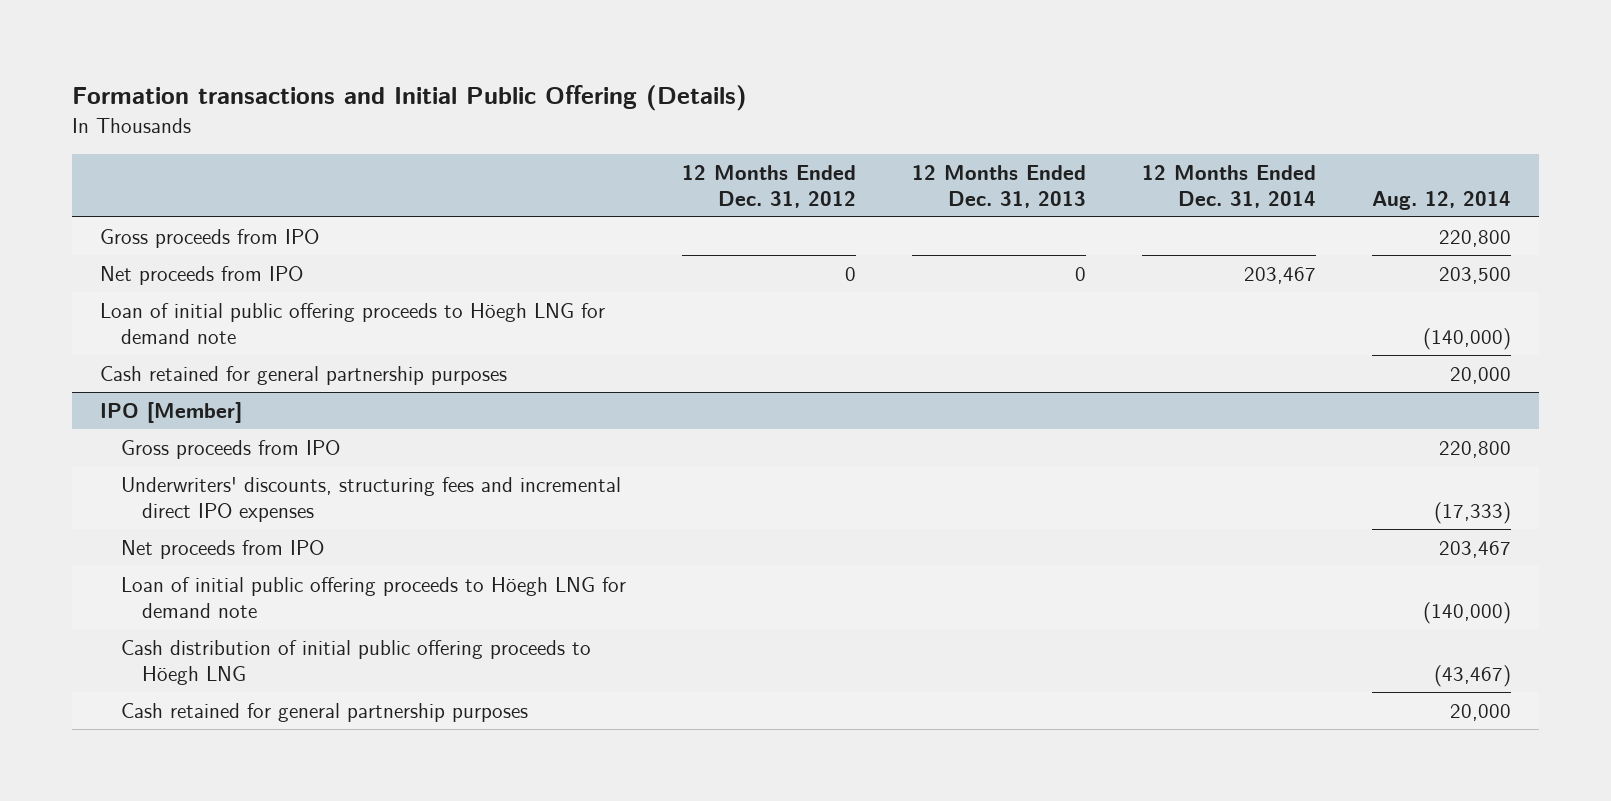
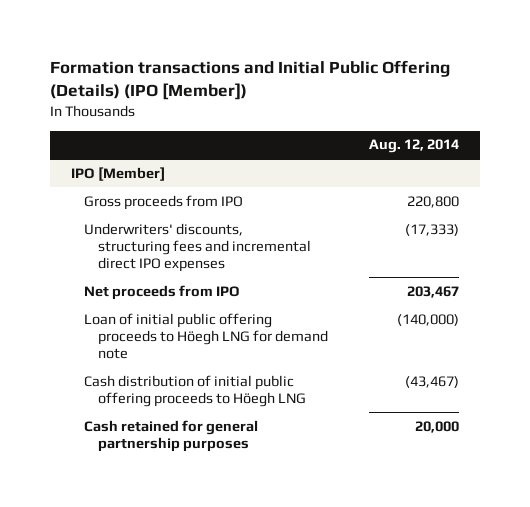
[71,85,747,112] Formation transactions and Initial Public Offering (Details) -> [50,60,451,101] Formation transactions and Initial Public Offering (Details) (IPO [Member])
[681,164,856,208] 12 Months Ended Dec. 31, 2012 -> none
[912,164,1087,208] 12 Months Ended Dec. 31, 2013 -> none
[1142,164,1317,208] 12 Months Ended Dec. 31, 2014 -> none
[99,228,319,248] Gross proceeds from IPO -> none
[99,265,303,285] Net proceeds from IPO -> none
[99,302,605,344] Loan of initial public offering proceeds to Höegh LNG for demand note -> none
[99,365,507,385] Cash retained for general partnership purposes -> none

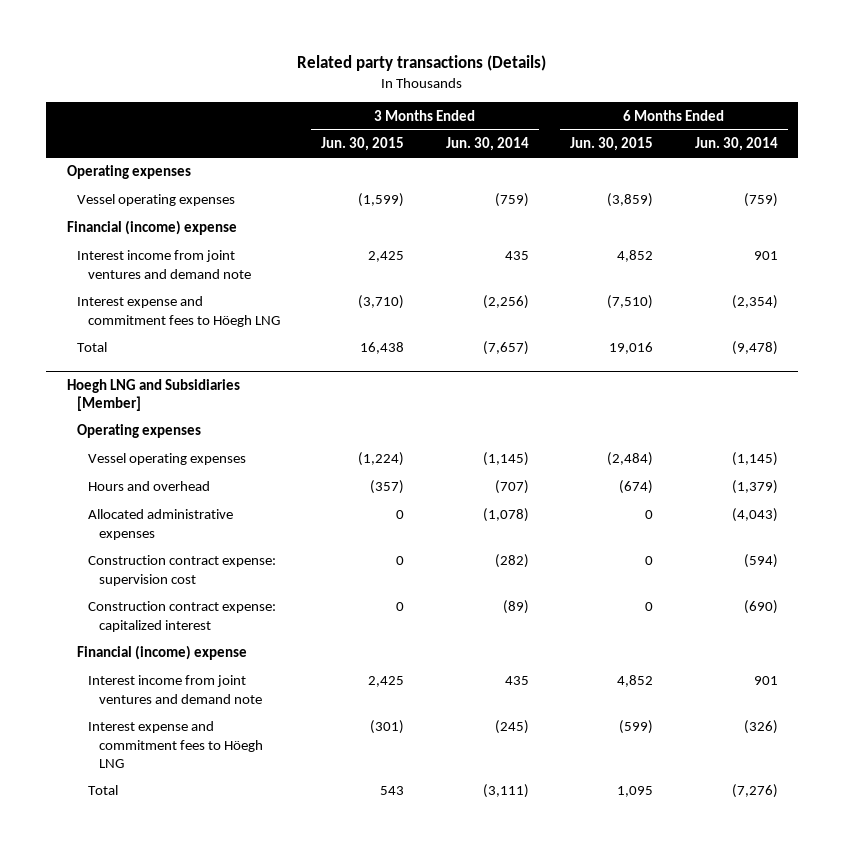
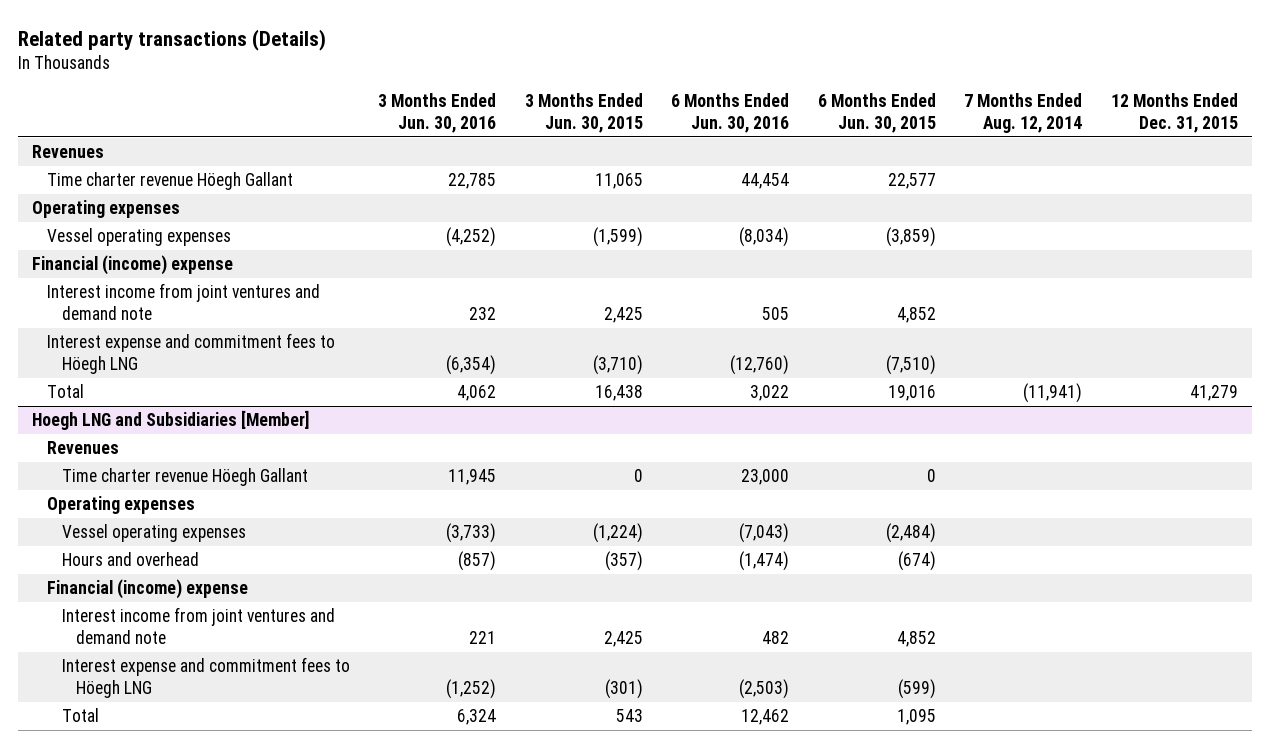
[445,137,529,152] Jun. 30, 2014 -> none
[694,137,778,152] Jun. 30, 2014 -> none
none -> [378,93,497,134] 3 Months Ended Jun. 30, 2016
none -> [671,93,790,134] 6 Months Ended Jun. 30, 2016
none -> [964,93,1083,134] 7 Months Ended Aug. 12, 2014
none -> [1110,93,1238,134] 12 Months Ended Dec. 31, 2015
none -> [32,145,105,159] Revenues
none -> [47,172,294,191] Time charter revenue Höegh Gallant
none -> [47,441,120,455] Revenues
none -> [61,468,308,487] Time charter revenue Höegh Gallant
[87,509,233,540] Allocated administrative expenses -> none
[87,555,276,586] Construction contract expense: supervision cost -> none
[87,601,276,632] Construction contract expense: capitalized interest -> none

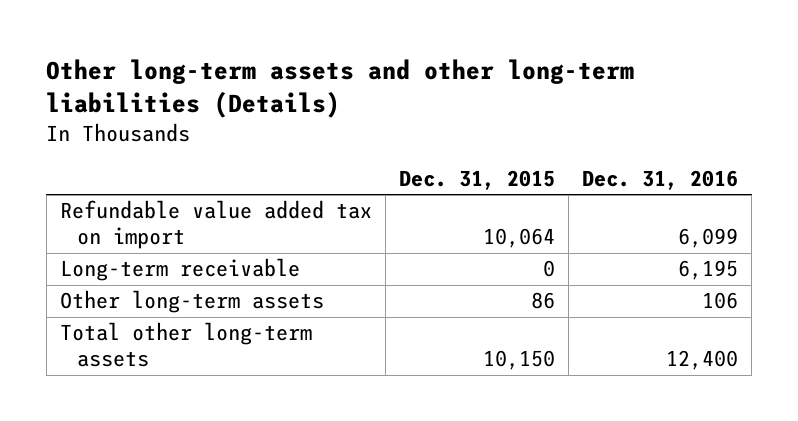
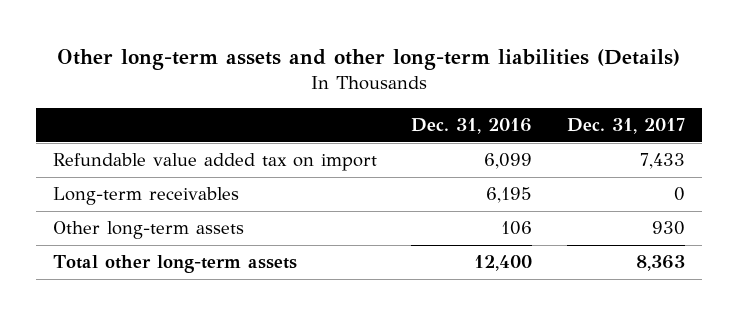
[399,169,556,190] Dec. 31, 2015 -> none
none -> [566,118,685,135] Dec. 31, 2017
[59,258,300,282] Long-term receivable -> [52,187,239,206] Long-term receivables

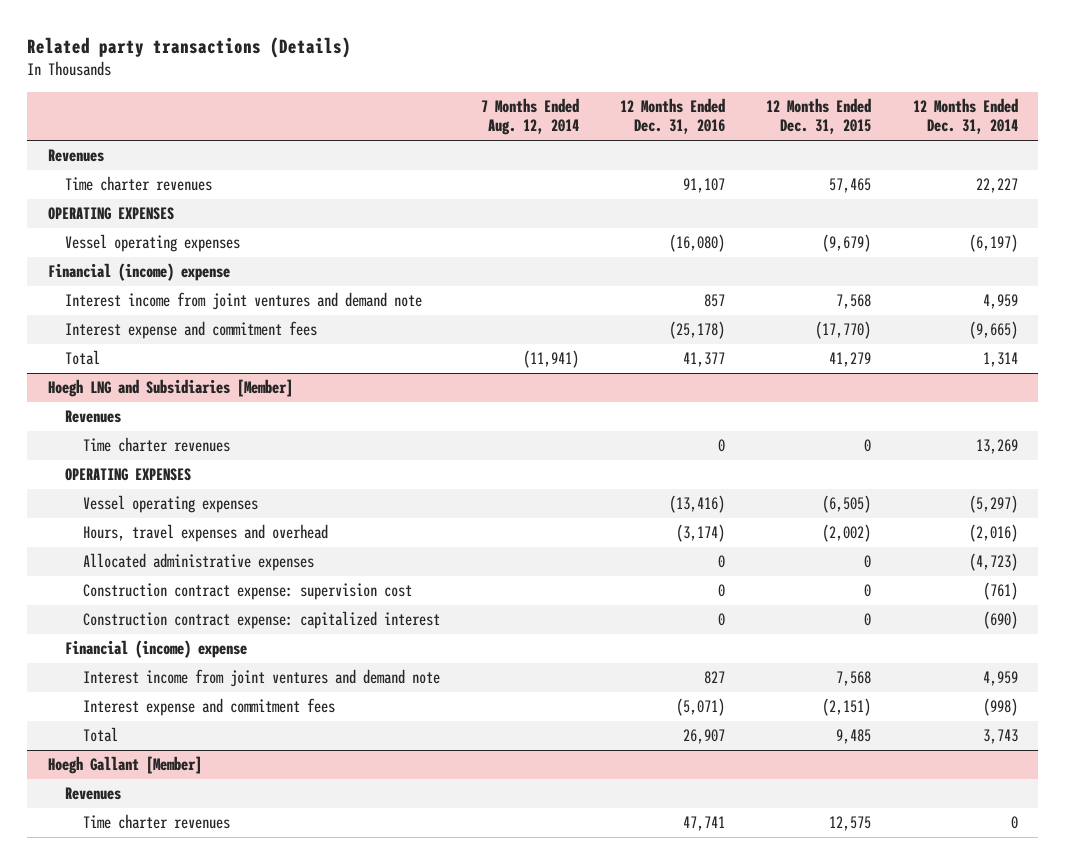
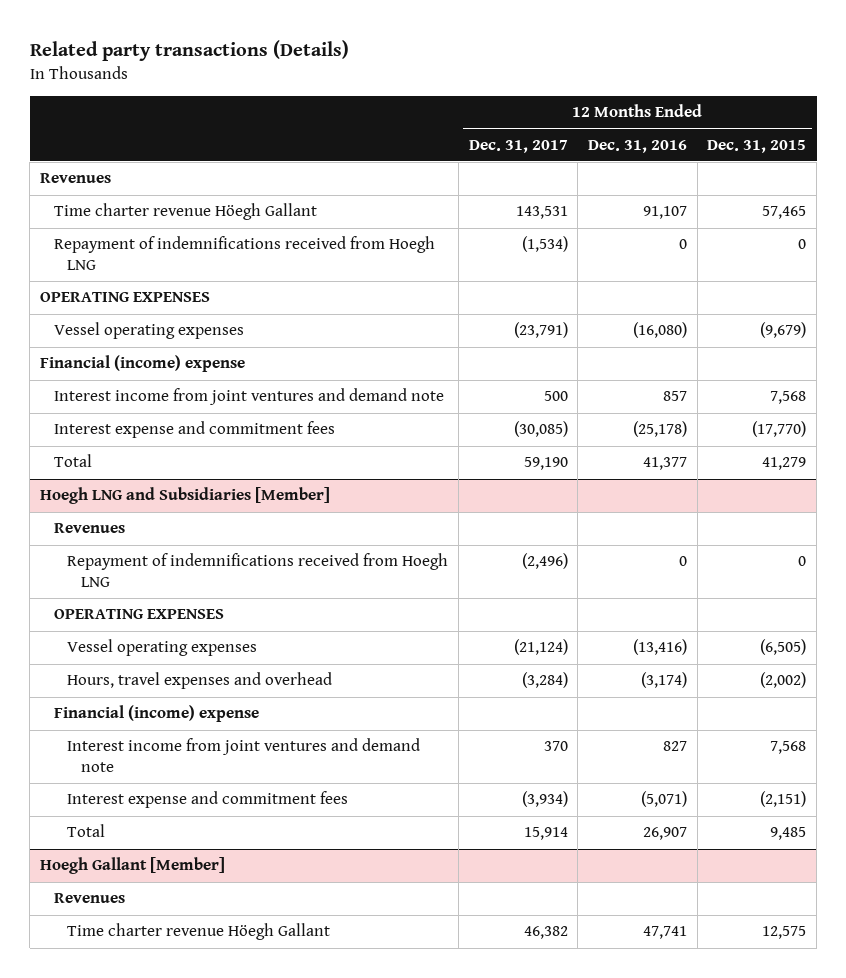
[480,98,579,136] 7 Months Ended Aug. 12, 2014 -> none
[912,98,1018,135] 12 Months Ended Dec. 31, 2014 -> none
none -> [468,139,568,153] Dec. 31, 2017
[65,176,213,192] Time charter revenues -> [53,203,317,221] Time charter revenue Höegh Gallant
none -> [53,236,435,270] Repayment of indemnifications received from Hoegh LNG
[82,437,230,453] Time charter revenues -> none
none -> [67,553,449,587] Repayment of indemnifications received from Hoegh LNG
[82,553,314,572] Allocated administrative expenses -> none
[82,583,412,601] Construction contract expense: supervision cost -> none
[82,611,440,630] Construction contract expense: capitalized interest -> none
[82,814,230,830] Time charter revenues -> [67,923,331,941] Time charter revenue Höegh Gallant

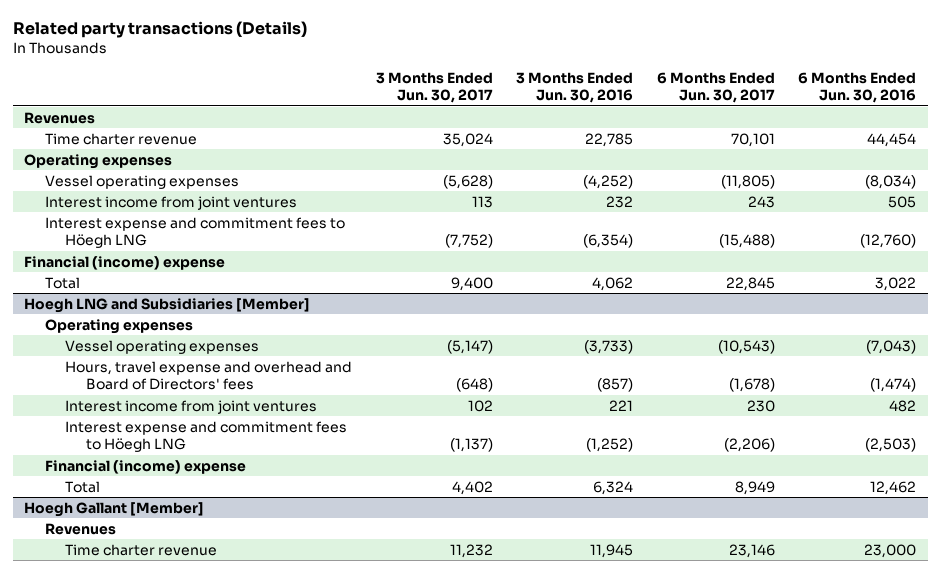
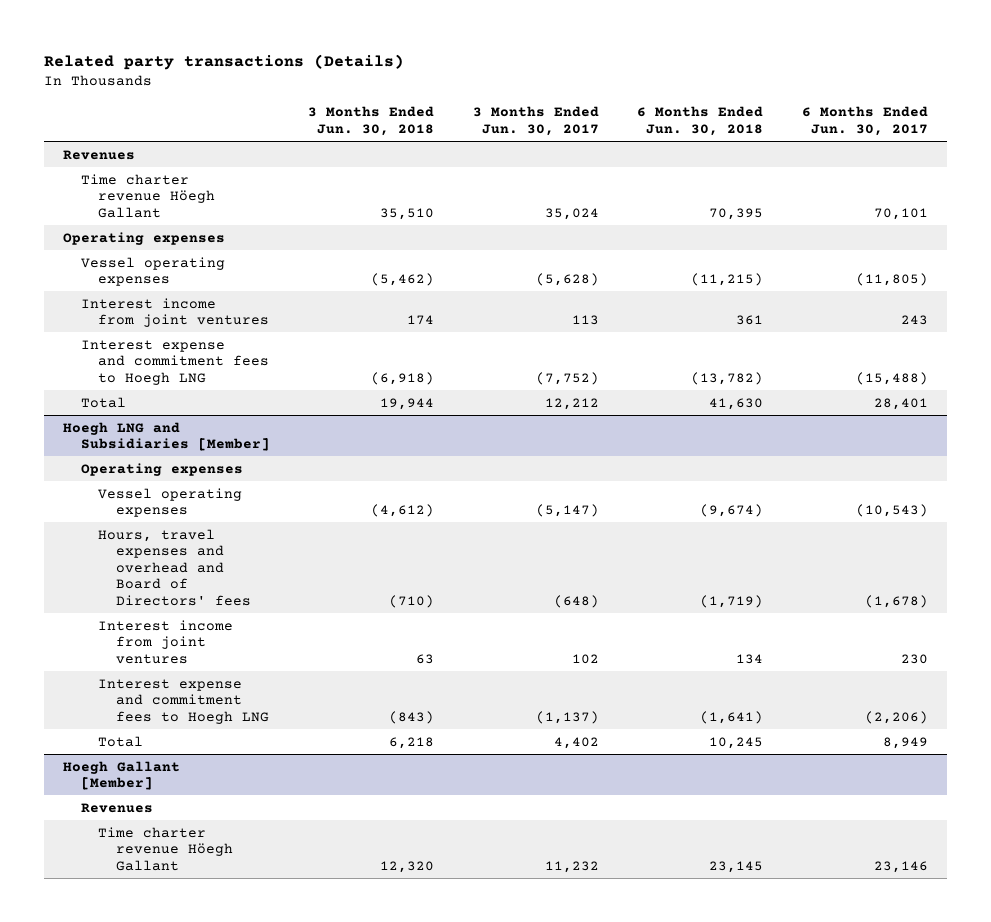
[516,72,634,104] 3 Months Ended Jun. 30, 2016 -> none
[798,72,917,104] 6 Months Ended Jun. 30, 2016 -> none
none -> [308,106,435,136] 3 Months Ended Jun. 30, 2018
none -> [637,106,764,136] 6 Months Ended Jun. 30, 2018
[44,132,197,145] Time charter revenue -> [80,173,216,218] Time charter revenue Höegh Gallant
[24,255,226,270] Financial (income) expense -> none
[44,216,345,249] Interest expense and commitment fees to Höegh LNG -> [80,339,270,385] Interest expense and commitment fees to Hoegh LNG
[450,276,493,291] 9,400 -> [544,397,599,410] 12,212
[725,276,775,291] 22,845 -> [873,397,928,410] 28,401
[65,360,353,391] Hours, travel expense and overhead and Board of Directors' fees -> [98,528,252,606] Hours, travel expenses and overhead and Board of Directors' fees
[44,459,246,474] Financial (income) expense -> none
[65,420,348,453] Interest expense and commitment fees to Höegh LNG -> [98,678,270,724] Interest expense and commitment fees to Hoegh LNG
[65,543,218,556] Time charter revenue -> [98,826,234,871] Time charter revenue Höegh Gallant

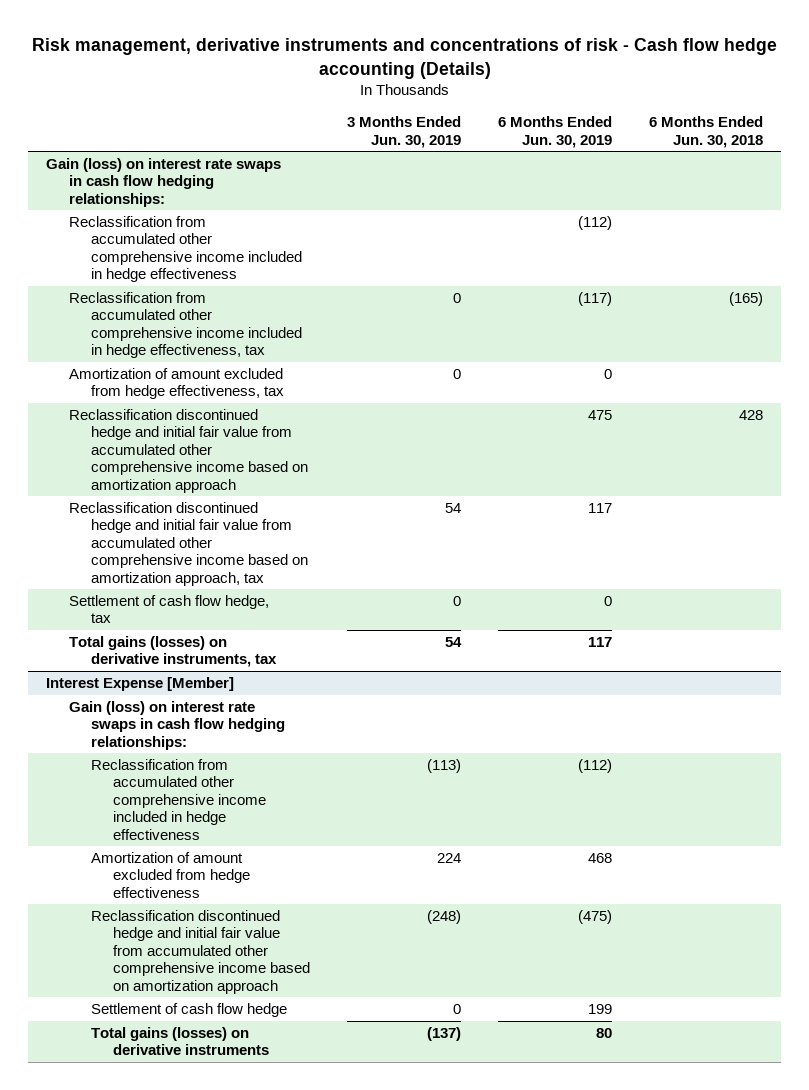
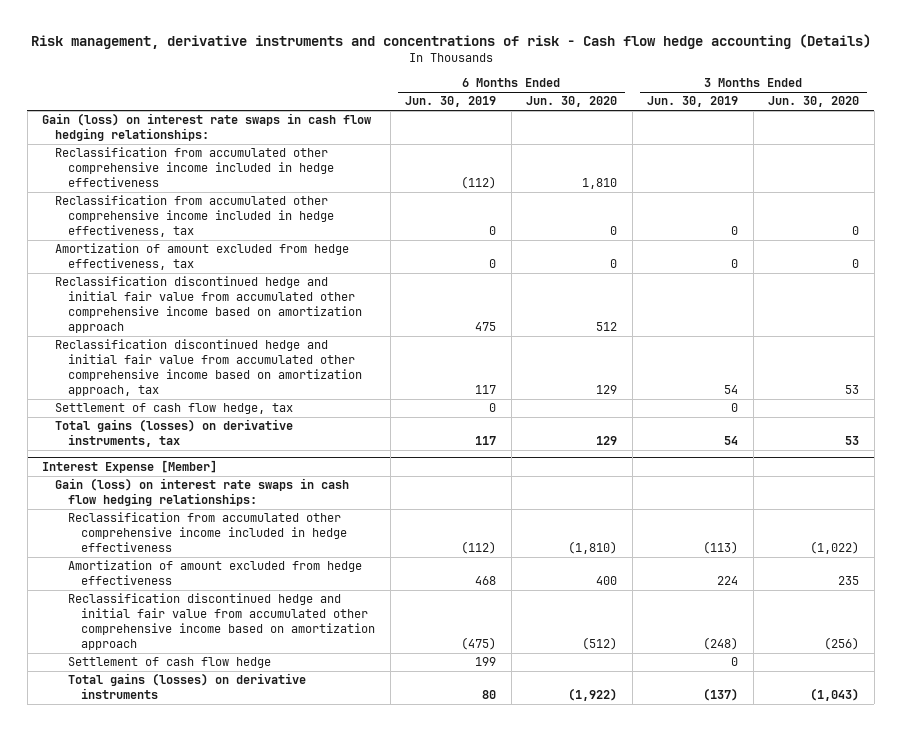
[648,116,763,148] 6 Months Ended Jun. 30, 2018 -> none
none -> [526,96,618,108] Jun. 30, 2020
none -> [768,96,860,108] Jun. 30, 2020
[577,292,612,307] (117) -> [489,226,497,236] 0

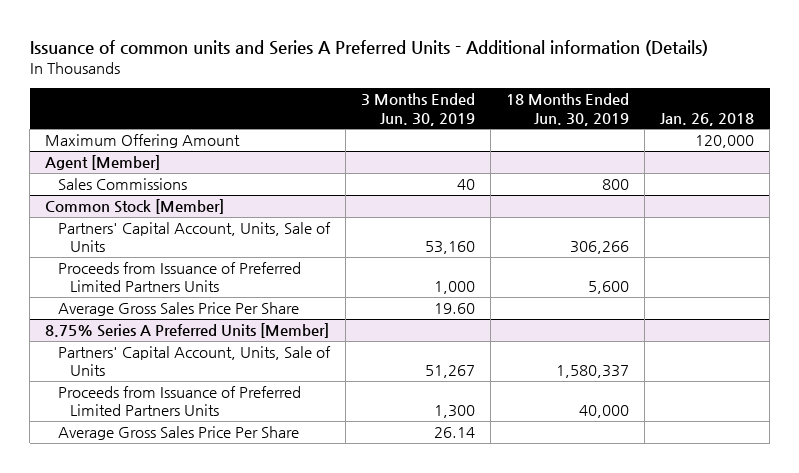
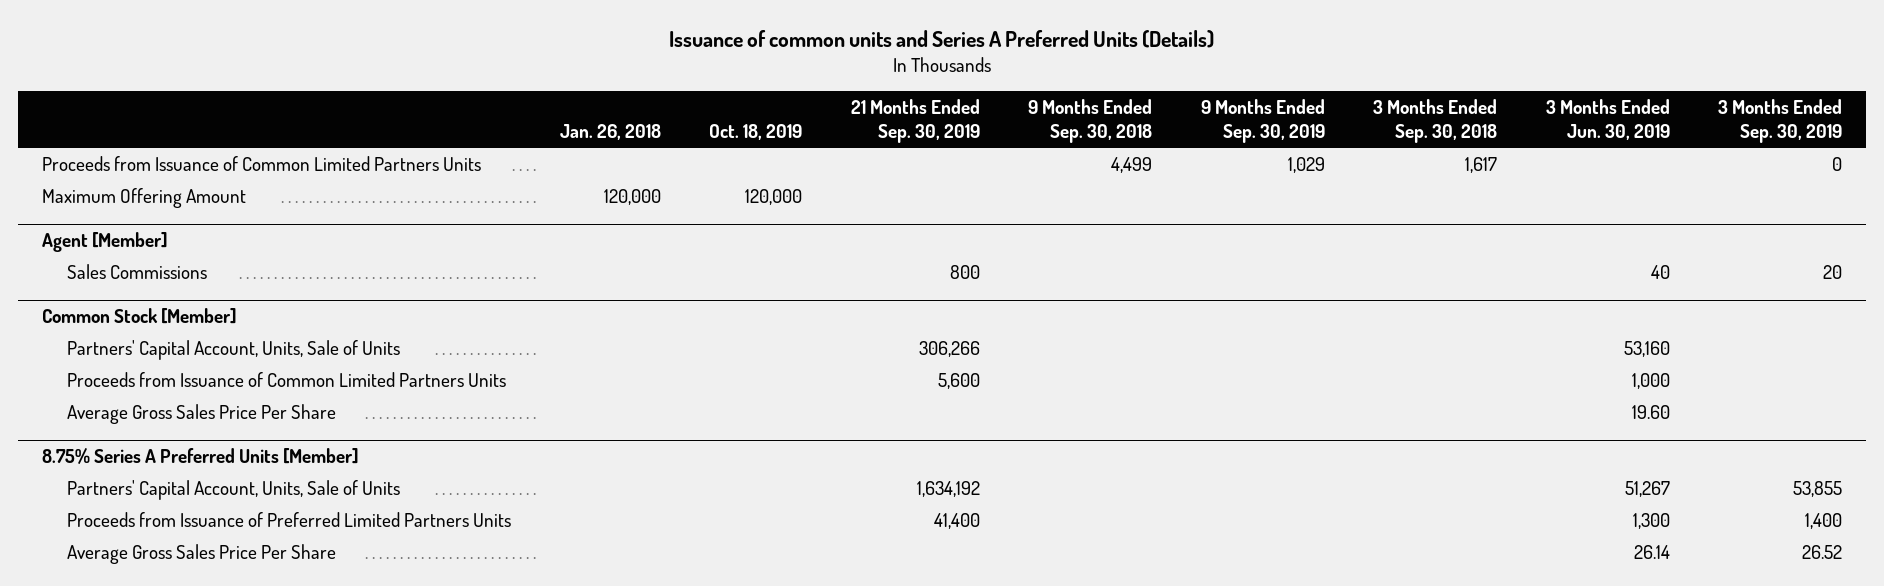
[29,39,708,56] Issuance of common units and Series A Preferred Units - Additional information (Details) -> [668,29,1214,48] Issuance of common units and Series A Preferred Units (Details)
[506,93,630,126] 18 Months Ended Jun. 30, 2019 -> none
none -> [709,124,803,141] Oct. 18, 2019
none -> [850,98,980,144] 21 Months Ended Sep. 30, 2019
none -> [1028,98,1153,144] 9 Months Ended Sep. 30, 2018
none -> [1200,98,1325,144] 9 Months Ended Sep. 30, 2019
none -> [1373,98,1498,144] 3 Months Ended Sep. 30, 2018
none -> [1717,98,1842,144] 3 Months Ended Sep. 30, 2019
none -> [41,155,481,171] Proceeds from Issuance of Common Limited Partners Units
[57,262,301,293] Proceeds from Issuance of Preferred Limited Partners Units -> [67,371,507,387] Proceeds from Issuance of Common Limited Partners Units

